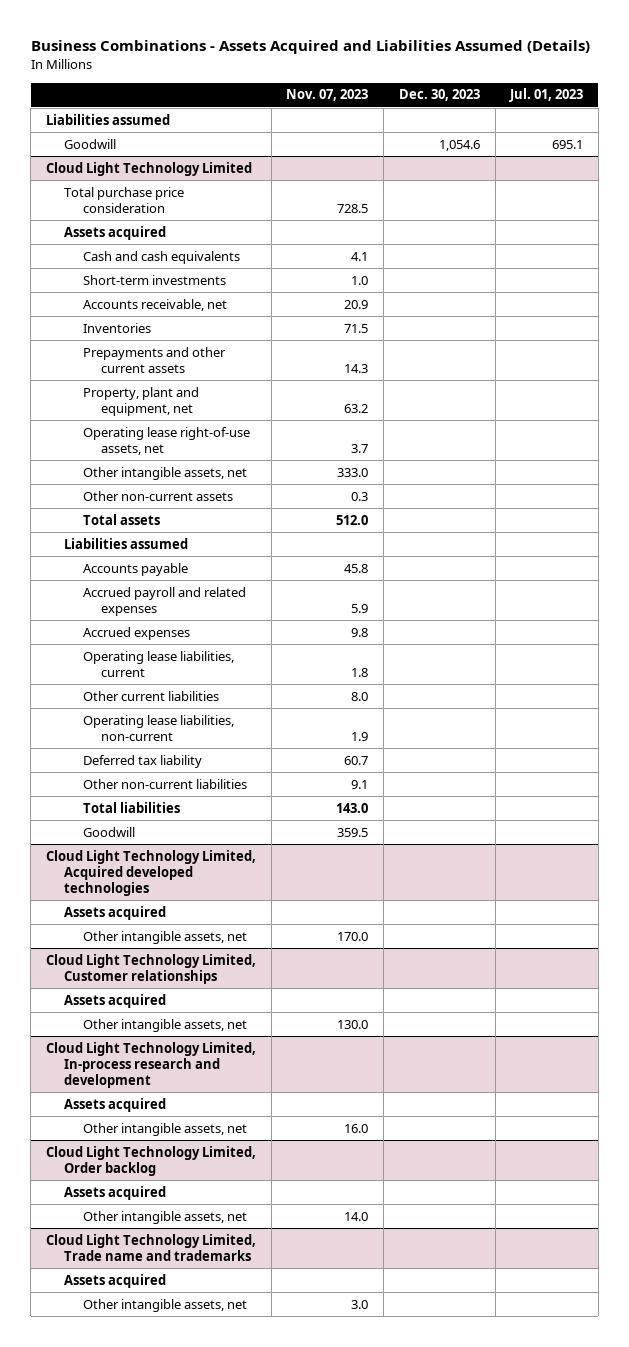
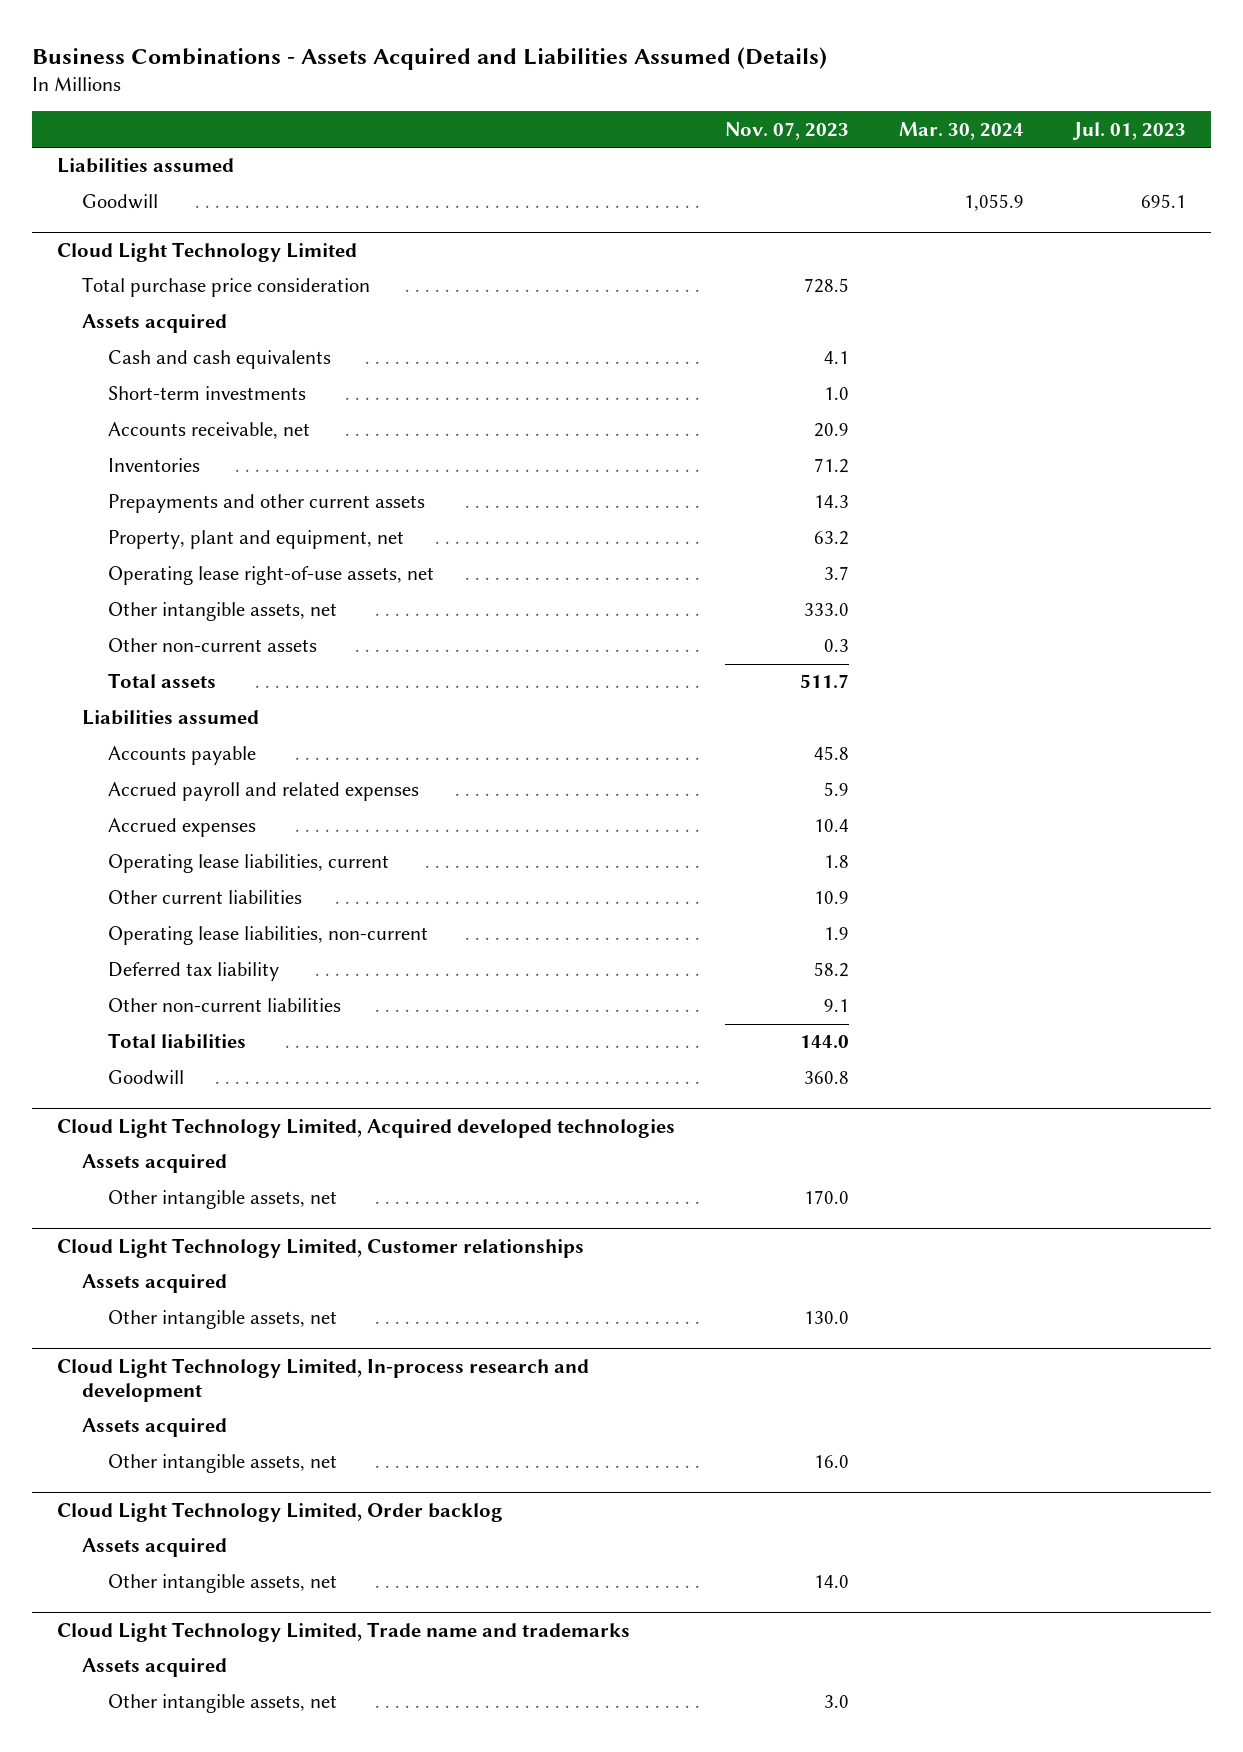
[398,89,480,102] Dec. 30, 2023 -> none
none -> [898,121,1024,140] Mar. 30, 2024
[344,323,369,333] 71.5 -> [813,458,849,474] 71.2
[336,514,369,525] 512.0 -> [799,674,849,689] 511.7
[351,627,369,637] 9.8 -> [813,819,849,833] 10.4
[351,691,369,701] 8.0 -> [813,891,849,905] 10.9
[344,755,369,765] 60.7 -> [813,962,849,978] 58.2
[336,802,369,813] 143.0 -> [799,1035,849,1049] 144.0
[337,827,369,837] 359.5 -> [803,1071,849,1085] 360.8

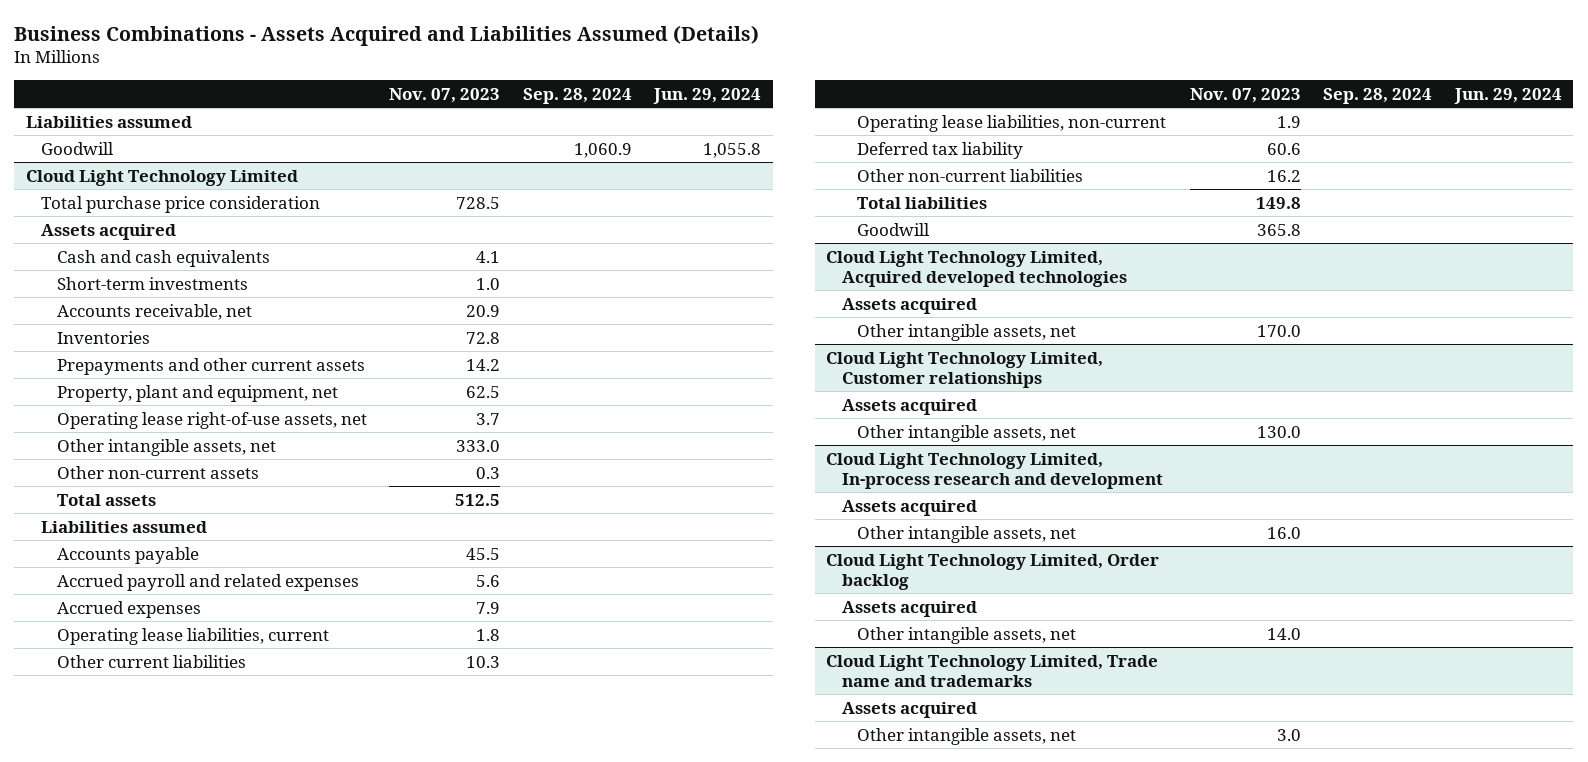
[898,121,1024,140] Mar. 30, 2024 -> none
[1071,121,1186,140] Jul. 01, 2023 -> none
none -> [522,87,632,104] Sep. 28, 2024
none -> [653,87,762,104] Jun. 29, 2024
[813,458,849,474] 71.2 -> [466,331,501,344] 72.8
[813,495,849,509] 14.3 -> [466,358,501,371] 14.2
[813,531,849,546] 63.2 -> [466,385,501,398] 62.5
[799,674,849,689] 511.7 -> [455,493,501,506] 512.5
[813,746,849,761] 45.8 -> [466,547,501,560] 45.5
[823,782,849,797] 5.9 -> [476,574,501,587] 5.6
[813,819,849,833] 10.4 -> [476,601,501,614] 7.9
[813,891,849,905] 10.9 -> [466,655,501,668] 10.3
[813,962,849,978] 58.2 -> [1266,142,1301,155] 60.6
[823,999,849,1013] 9.1 -> [1266,169,1301,182] 16.2
[799,1035,849,1049] 144.0 -> [1255,196,1301,209] 149.8
[803,1071,849,1085] 360.8 -> [1256,223,1301,236] 365.8

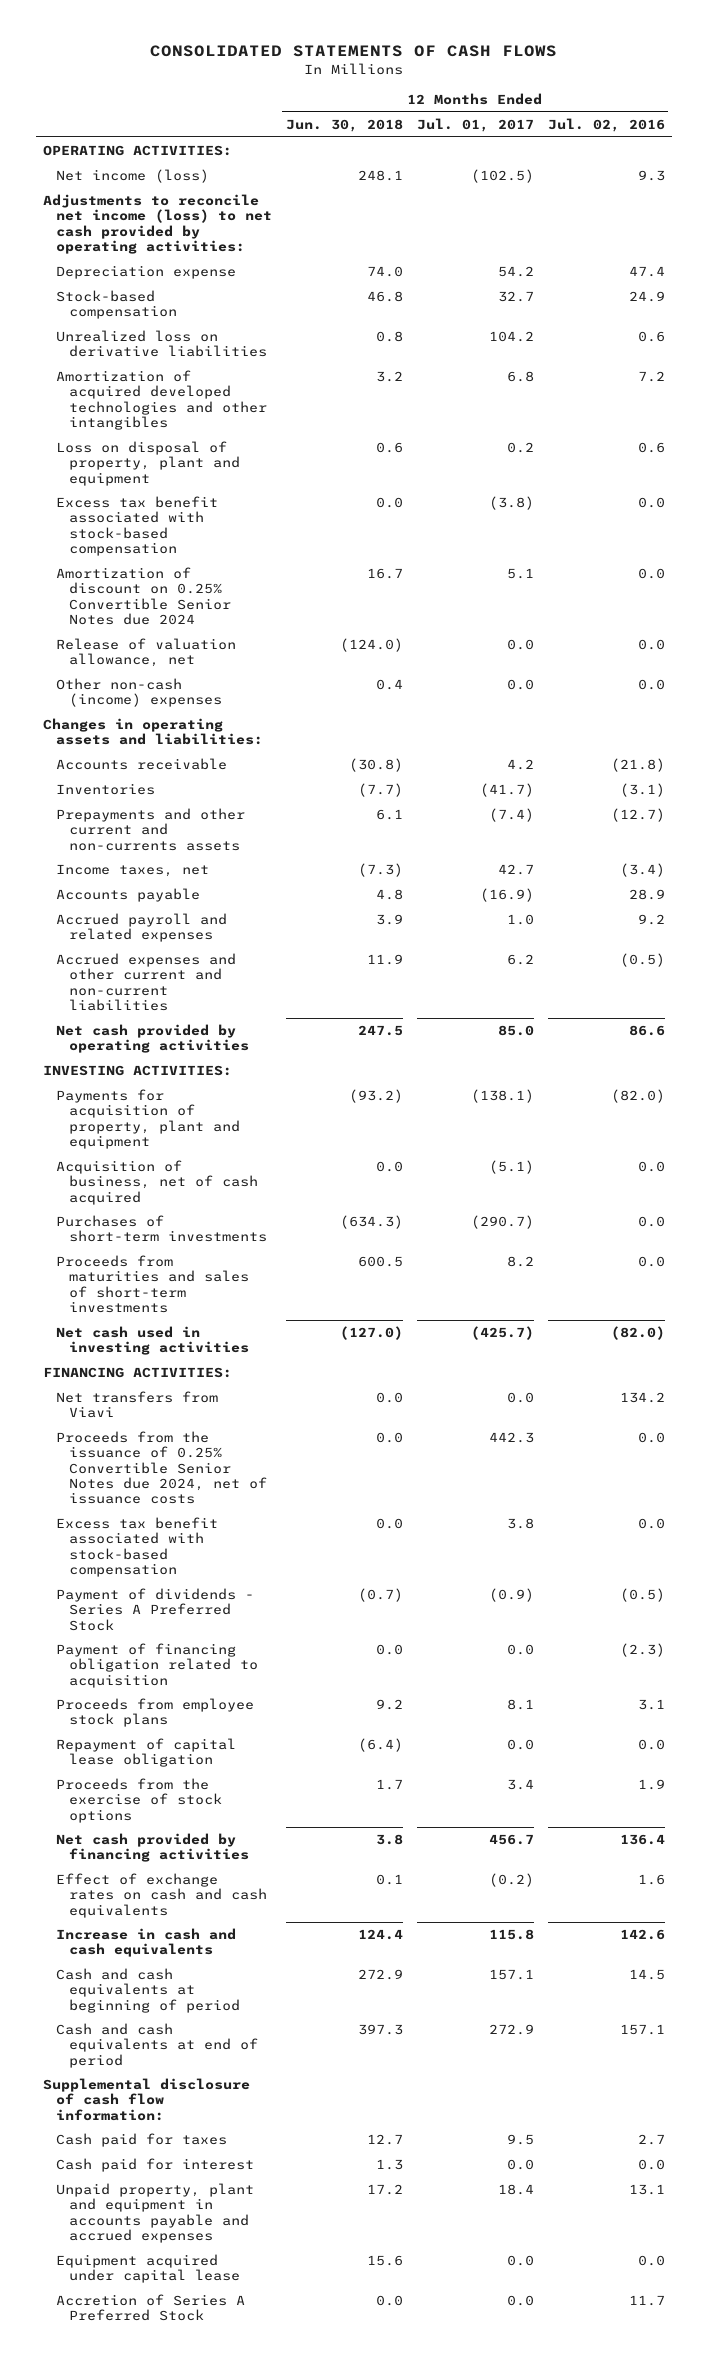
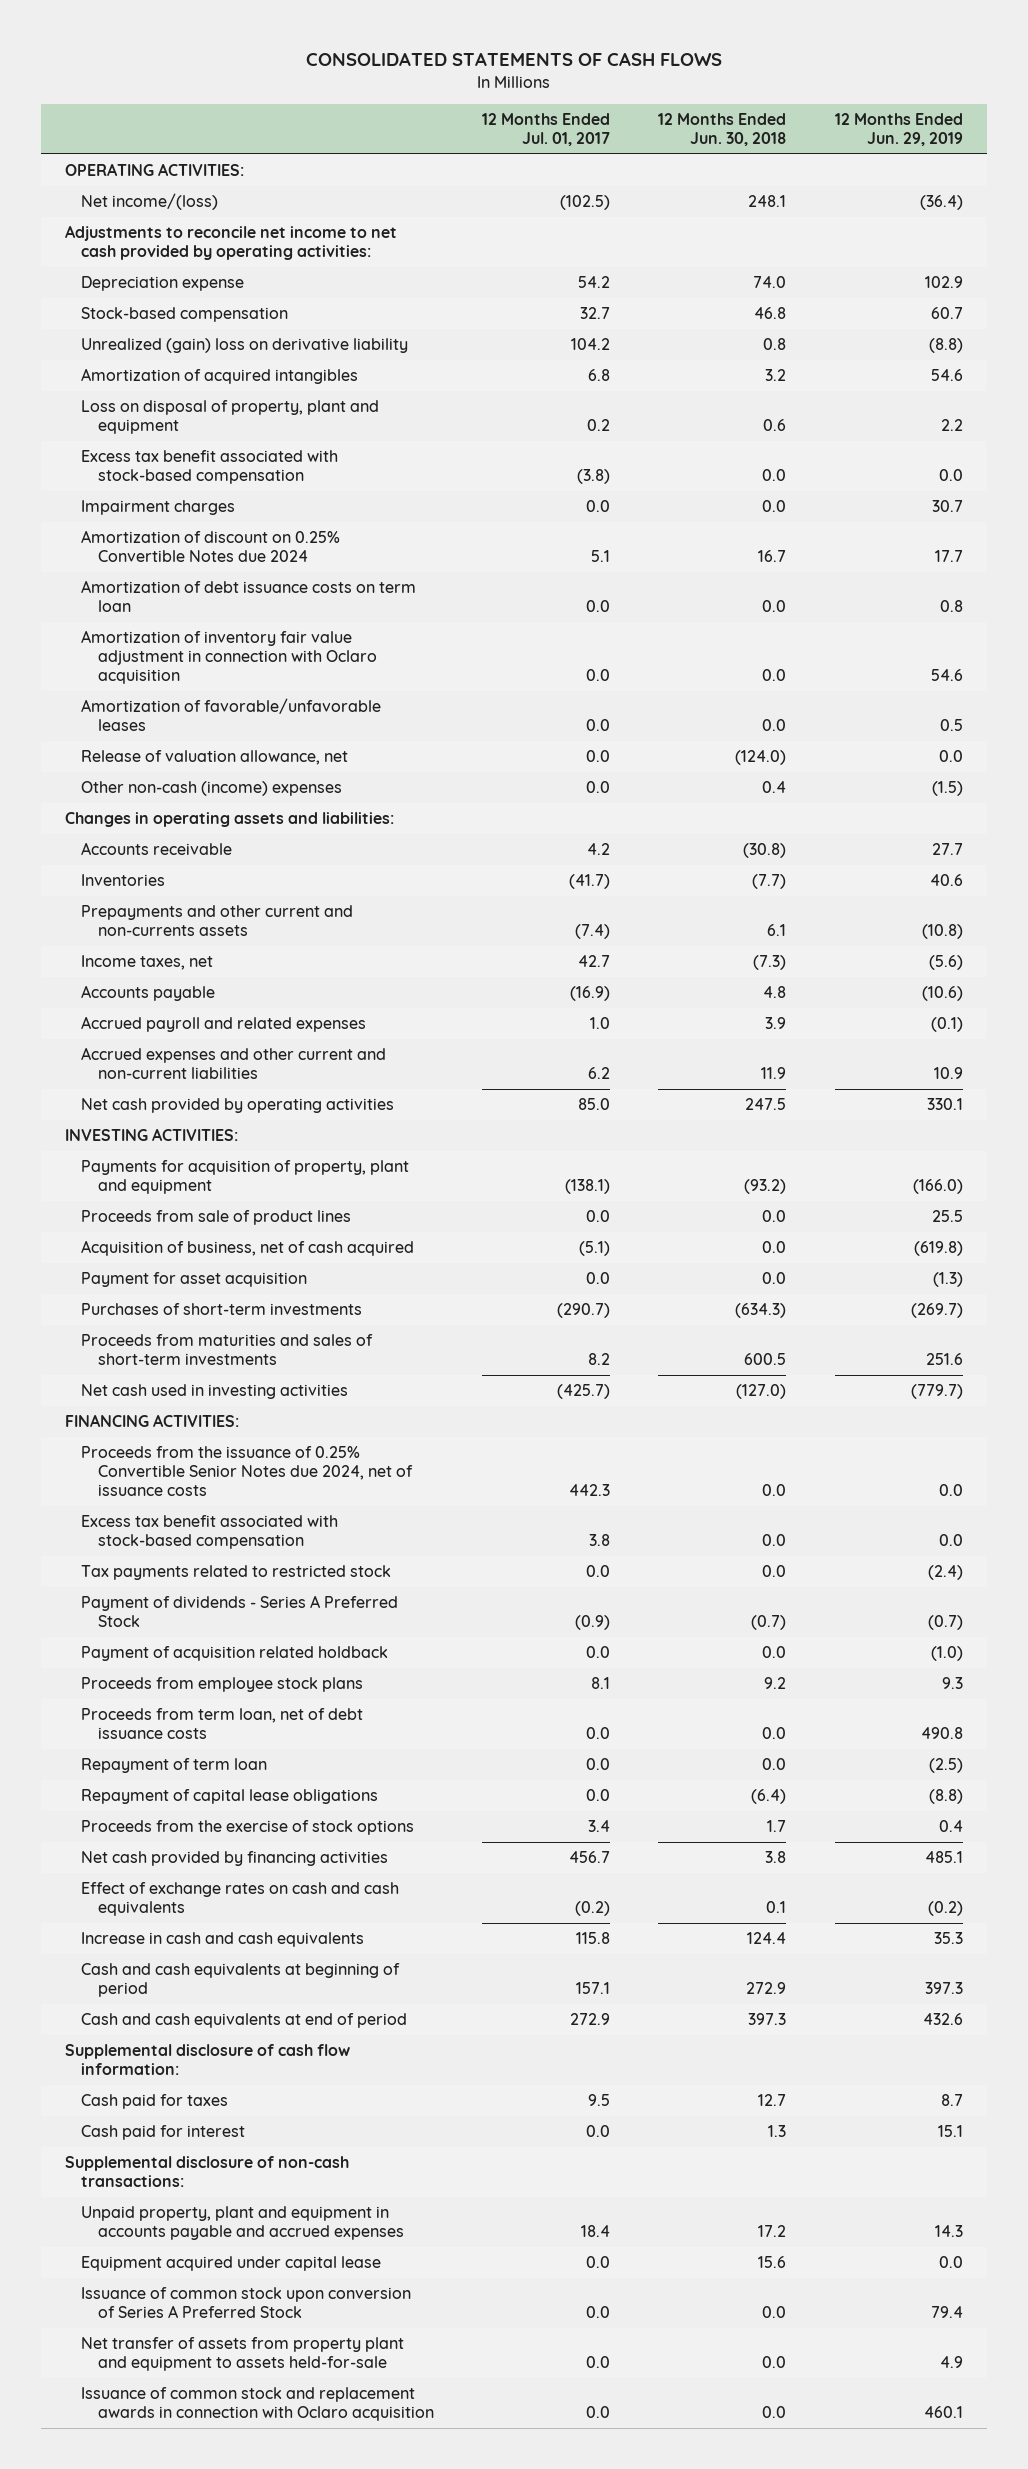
[547,118,665,133] Jul. 02, 2016 -> none
none -> [834,113,963,147] 12 Months Ended Jun. 29, 2019
[55,169,209,184] Net income (loss) -> [81,193,219,211] Net income/(loss)
[42,194,272,254] Adjustments to reconcile net income (loss) to net cash provided by operating activities: -> [64,225,397,261] Adjustments to reconcile net income to net cash provided by operating activities:
[55,330,268,358] Unrealized loss on derivative liabilities -> [81,338,409,354] Unrealized (gain) loss on derivative liability
[55,370,268,430] Amortization of acquired developed technologies and other intangibles -> [81,368,359,385] Amortization of acquired intangibles
none -> [81,500,236,516] Impairment charges
[55,567,232,625] Amortization of discount on 0.25% Convertible Senior Notes due 2024 -> [81,530,341,563] Amortization of discount on 0.25% Convertible Notes due 2024
none -> [81,580,417,613] Amortization of debt issuance costs on term loan
none -> [81,630,377,685] Amortization of inventory fair value adjustment in connection with Oclaro acquisition
none -> [81,698,382,732] Amortization of favorable/unfavorable leases
none -> [81,1210,352,1226] Proceeds from sale of product lines
none -> [81,1272,308,1288] Payment for asset acquisition
[55,1391,218,1419] Net transfers from Viavi -> none
none -> [81,1565,392,1581] Tax payments related to restricted stock
[55,1643,259,1688] Payment of financing obligation related to acquisition -> [81,1646,389,1662] Payment of acquisition related holdback
none -> [81,1708,364,1740] Proceeds from term loan, net of debt issuance costs
none -> [81,1758,268,1774] Repayment of term loan
[55,1738,236,1768] Repayment of capital lease obligation -> [81,1789,379,1805] Repayment of capital lease obligations
none -> [64,2156,349,2188] Supplemental disclosure of non-cash transactions:
[55,2294,245,2322] Accretion of Series A Preferred Stock -> [81,2287,412,2319] Issuance of common stock upon conversion of Series A Preferred Stock
none -> [81,2337,405,2372] Net transfer of assets from property plant and equipment to assets held-for-sale
none -> [81,2387,434,2422] Issuance of common stock and replacement awards in connection with Oclaro acquisition

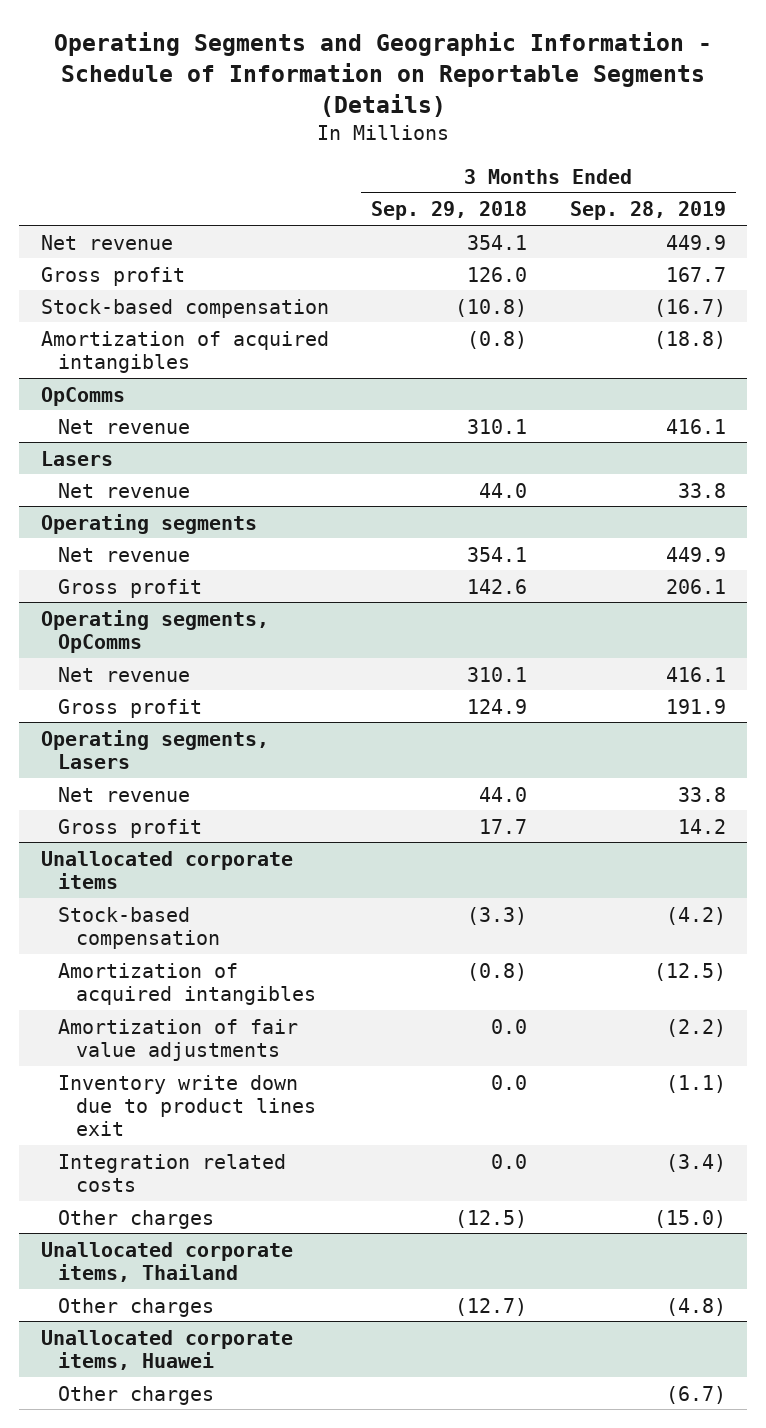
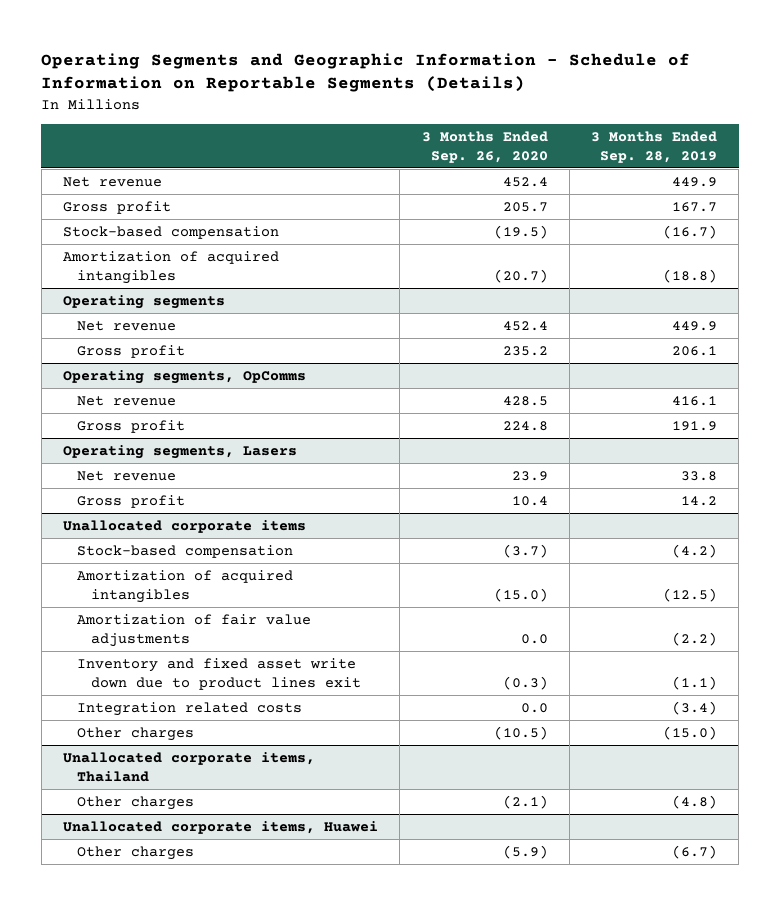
[371,201,528,221] Sep. 29, 2018 -> none
none -> [421,130,548,163] 3 Months Ended Sep. 26, 2020
[40,386,125,406] OpComms -> none
[58,418,191,434] Net revenue -> none
[40,450,113,466] Lasers -> none
[58,482,191,498] Net revenue -> none
[58,1074,317,1136] Inventory write down due to product lines exit -> [77,658,362,690] Inventory and fixed asset write down due to product lines exit

